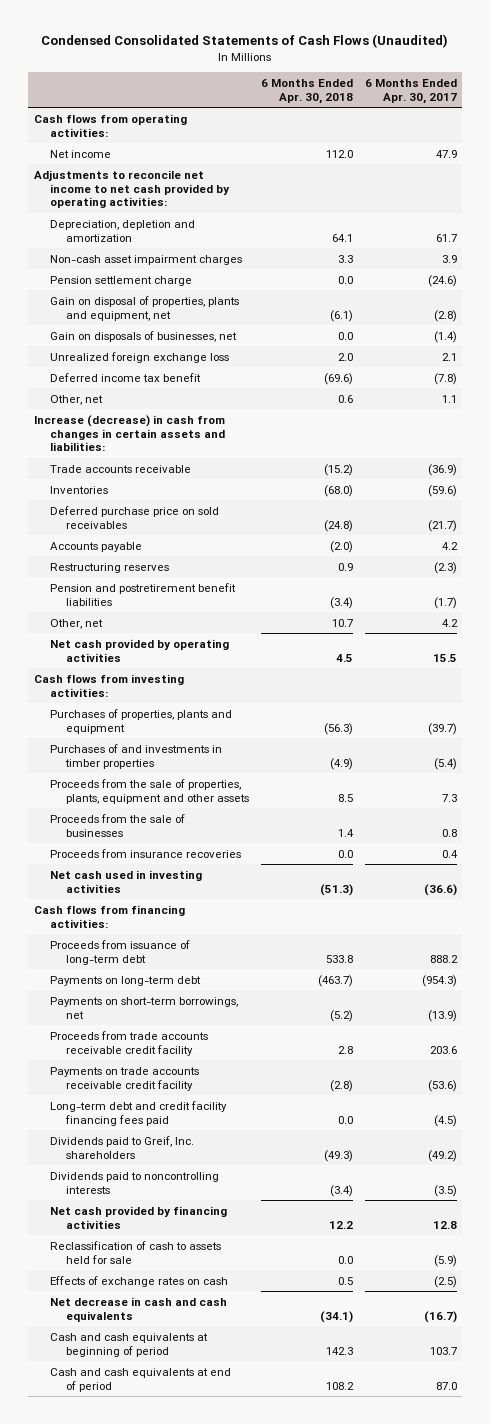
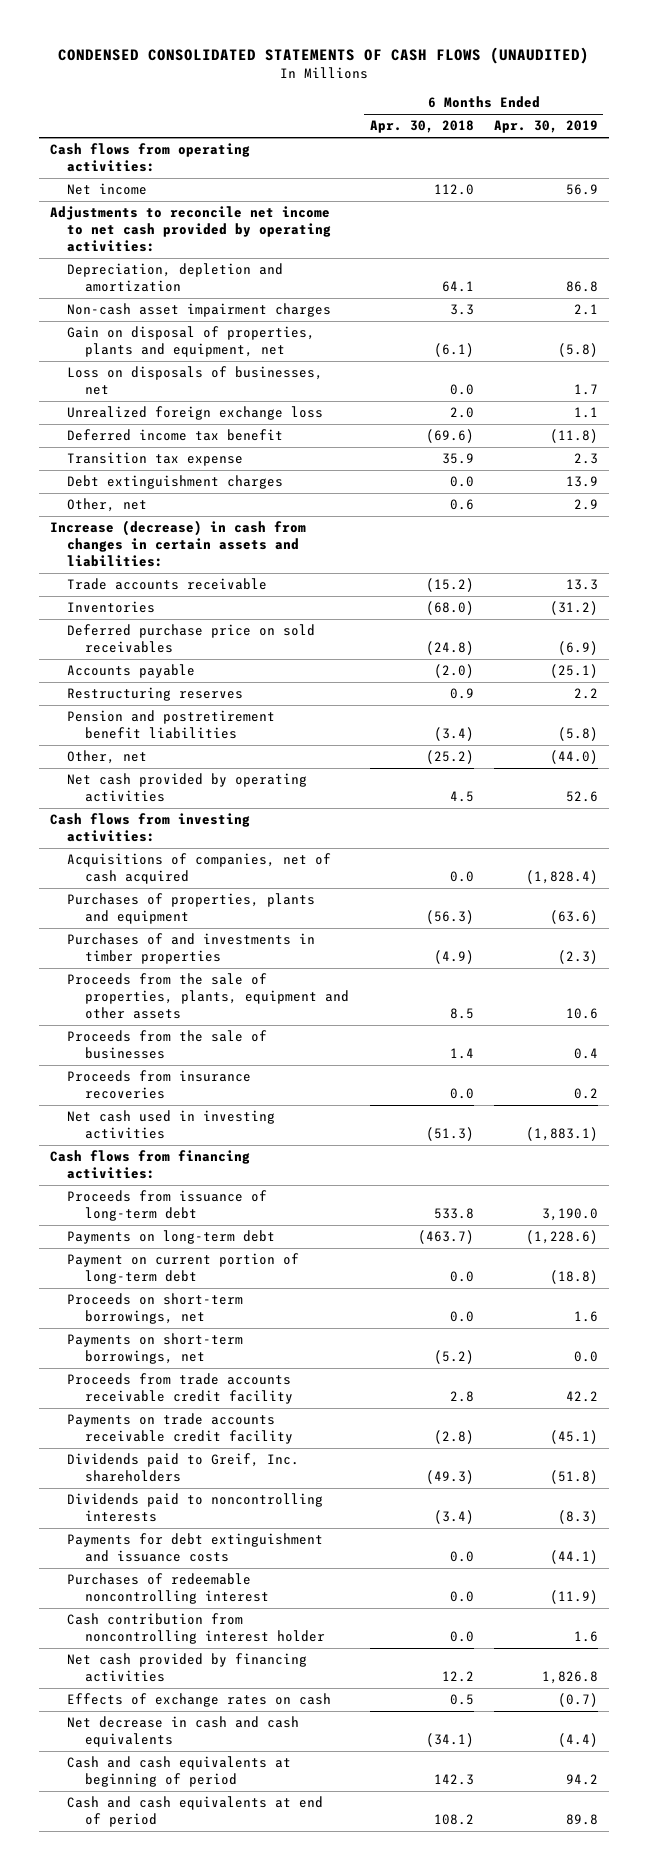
[41,34,449,49] Condensed Consolidated Statements of Cash Flows (Unaudited) -> [57,46,589,64] CONDENSED CONSOLIDATED STATEMENTS OF CASH FLOWS (UNAUDITED)
[364,79,457,104] 6 Months Ended Apr. 30, 2017 -> none
none -> [494,120,599,134] Apr. 30, 2019
[49,275,192,286] Pension settlement charge -> none
[49,330,237,342] Gain on disposals of businesses, net -> [67,366,324,396] Loss on disposals of businesses, net
none -> [67,452,244,467] Transition tax expense
none -> [67,475,284,490] Debt extinguishment charges
[331,618,353,627] 10.7 -> [425,750,474,765] (25.2)
none -> [67,853,332,885] Acquisitions of companies, net of cash acquired
none -> [67,1253,300,1285] Payment on current portion of long-term debt
none -> [67,1293,244,1325] Proceeds on short-term borrowings, net
[49,1100,227,1126] Long-term debt and credit facility financing fees paid -> none
none -> [67,1533,324,1563] Payments for debt extinguishment and issuance costs
none -> [67,1573,269,1605] Purchases of redeemable noncontrolling interest
none -> [67,1613,325,1645] Cash contribution from noncontrolling interest holder
[49,1240,221,1264] Reclassification of cash to assets held for sale -> none

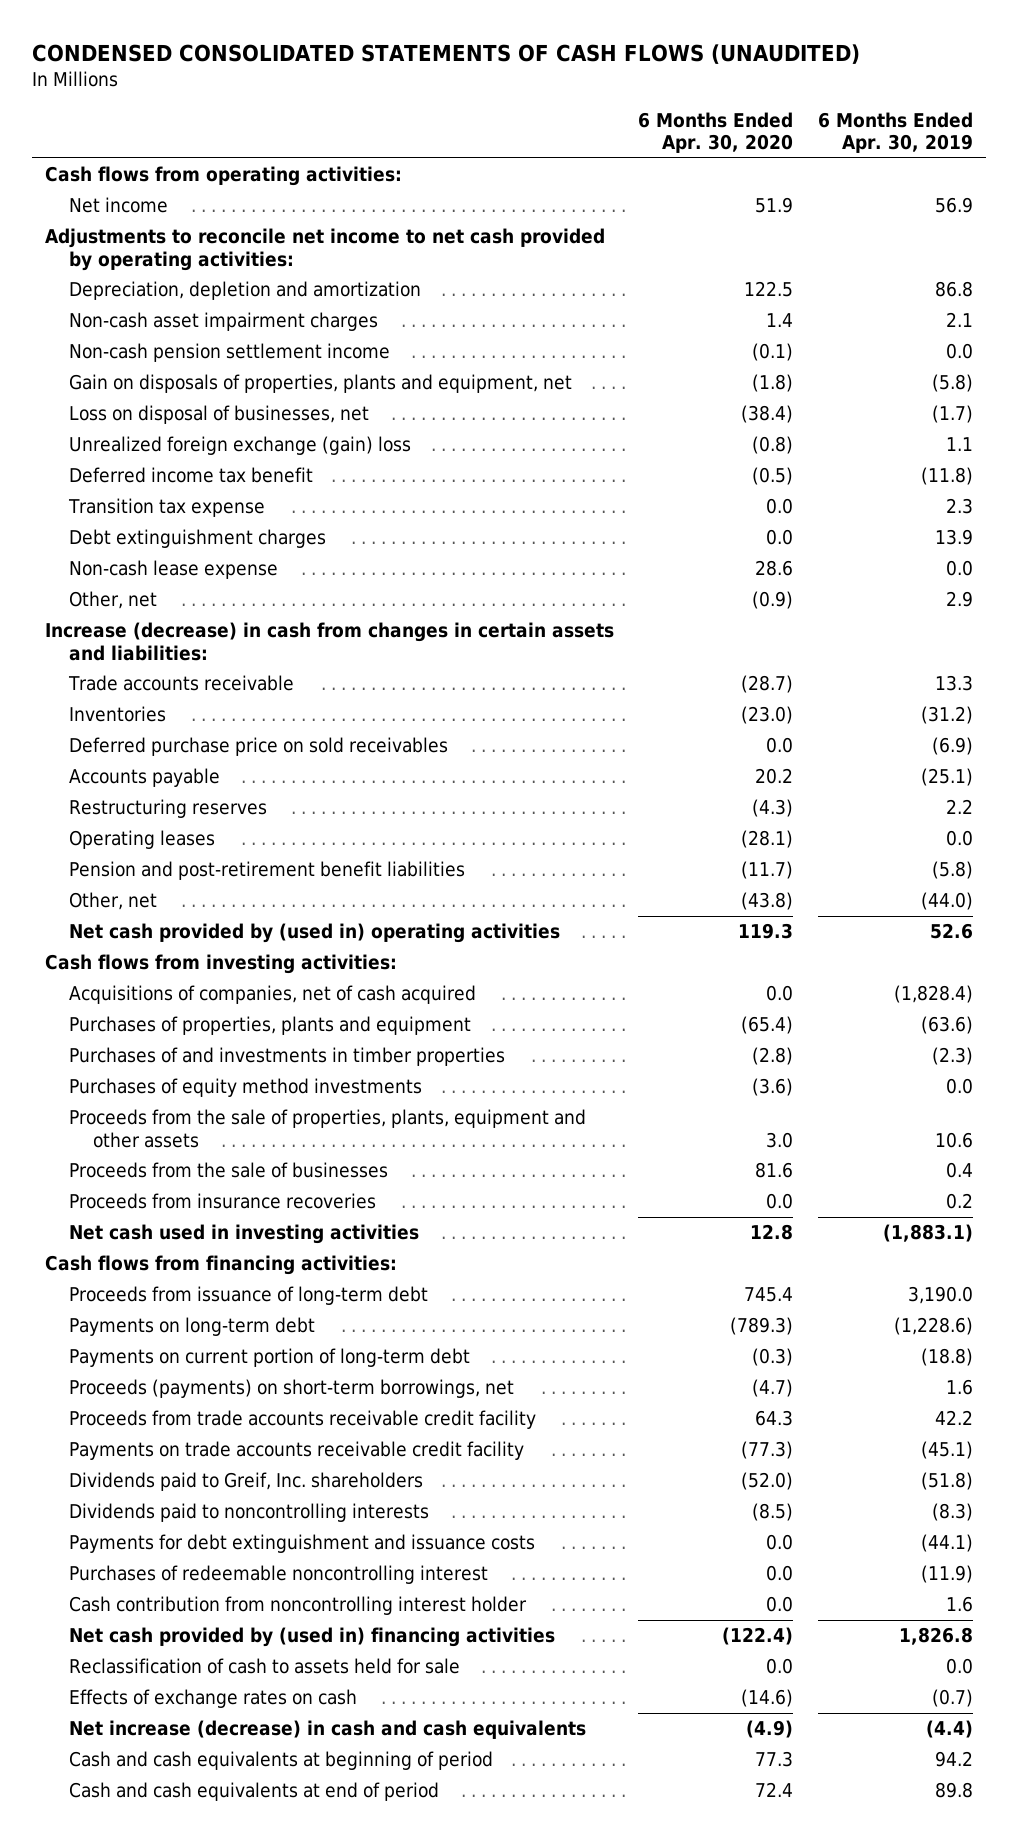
[369,120,474,134] Apr. 30, 2018 -> none
none -> [638,111,794,154] 6 Months Ended Apr. 30, 2020
none -> [68,343,390,363] Non-cash pension settlement income
[67,326,316,358] Gain on disposal of properties, plants and equipment, net -> [68,374,572,394] Gain on disposals of properties, plants and equipment, net
[67,366,324,396] Loss on disposals of businesses, net -> [68,405,369,425] Loss on disposal of businesses, net
[574,384,599,396] 1.7 -> [932,405,974,424] (1.7)
[67,406,324,421] Unrealized foreign exchange loss -> [68,436,411,456] Unrealized foreign exchange (gain) loss
none -> [68,560,278,580] Non-cash lease expense
none -> [68,830,215,850] Operating leases
[67,710,276,740] Pension and postretirement benefit liabilities -> [68,861,465,881] Pension and post-retirement benefit liabilities
[67,773,308,803] Net cash provided by operating activities -> [68,923,560,944] Net cash provided by (used in) operating activities
none -> [68,1078,422,1098] Purchases of equity method investments
[67,1333,244,1365] Payments on short-term borrowings, net -> none
[67,1253,300,1285] Payment on current portion of long-term debt -> [68,1348,470,1368] Payments on current portion of long-term debt
[67,1293,244,1325] Proceeds on short-term borrowings, net -> [68,1379,514,1399] Proceeds (payments) on short-term borrowings, net
[67,1653,308,1683] Net cash provided by financing activities -> [68,1627,555,1648] Net cash provided by (used in) financing activities
none -> [68,1658,460,1675] Reclassification of cash to assets held for sale
[67,1716,300,1748] Net decrease in cash and cash equivalents -> [68,1720,586,1740] Net increase (decrease) in cash and cash equivalents

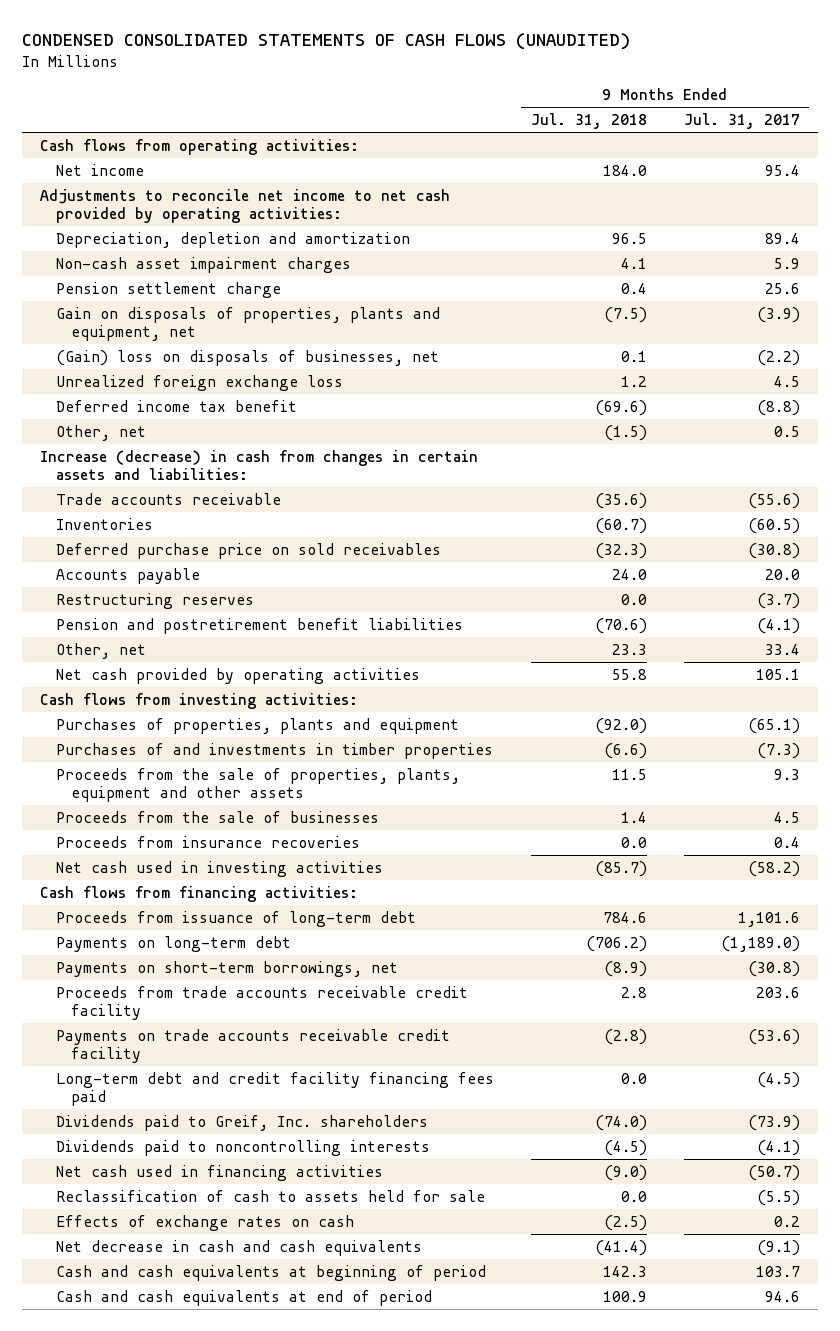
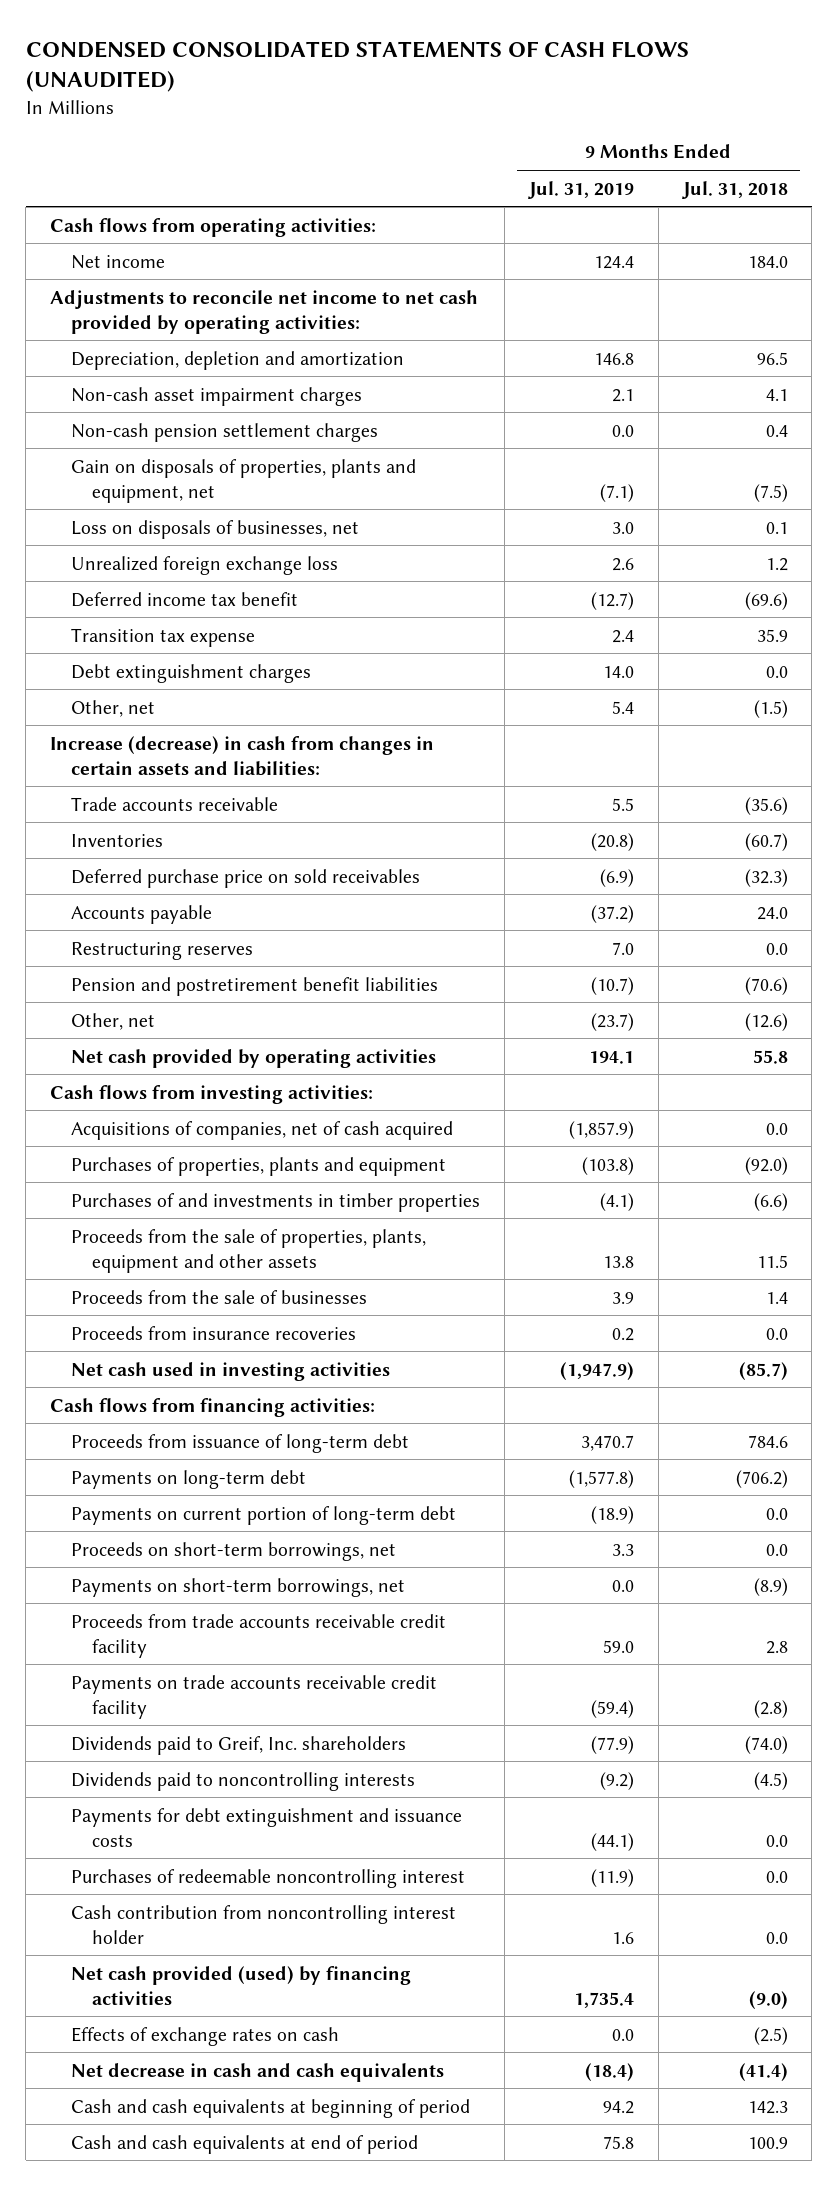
[683,113,800,130] Jul. 31, 2017 -> none
none -> [527,180,634,199] Jul. 31, 2019
[55,281,281,298] Pension settlement charge -> [71,422,379,442] Non-cash pension settlement charges
[55,349,439,366] (Gain) loss on disposals of businesses, net -> [71,519,360,539] Loss on disposals of businesses, net
none -> [71,627,256,647] Transition tax expense
none -> [71,663,312,683] Debt extinguishment charges
[611,643,647,655] 23.3 -> [744,1012,788,1031] (12.6)
none -> [71,1120,454,1140] Acquisitions of companies, net of cash acquired
none -> [71,1505,457,1525] Payments on current portion of long-term debt
none -> [71,1541,397,1561] Proceeds on short-term borrowings, net
[55,1071,494,1107] Long-term debt and credit facility financing fees paid -> none
[55,1189,485,1202] Reclassification of cash to assets held for sale -> none
none -> [71,1807,463,1847] Payments for debt extinguishment and issuance costs
none -> [71,1868,466,1888] Purchases of redeemable noncontrolling interest
none -> [71,1904,457,1944] Cash contribution from noncontrolling interest holder
[55,1164,383,1181] Net cash used in financing activities -> [71,1965,412,2005] Net cash provided (used) by financing activities

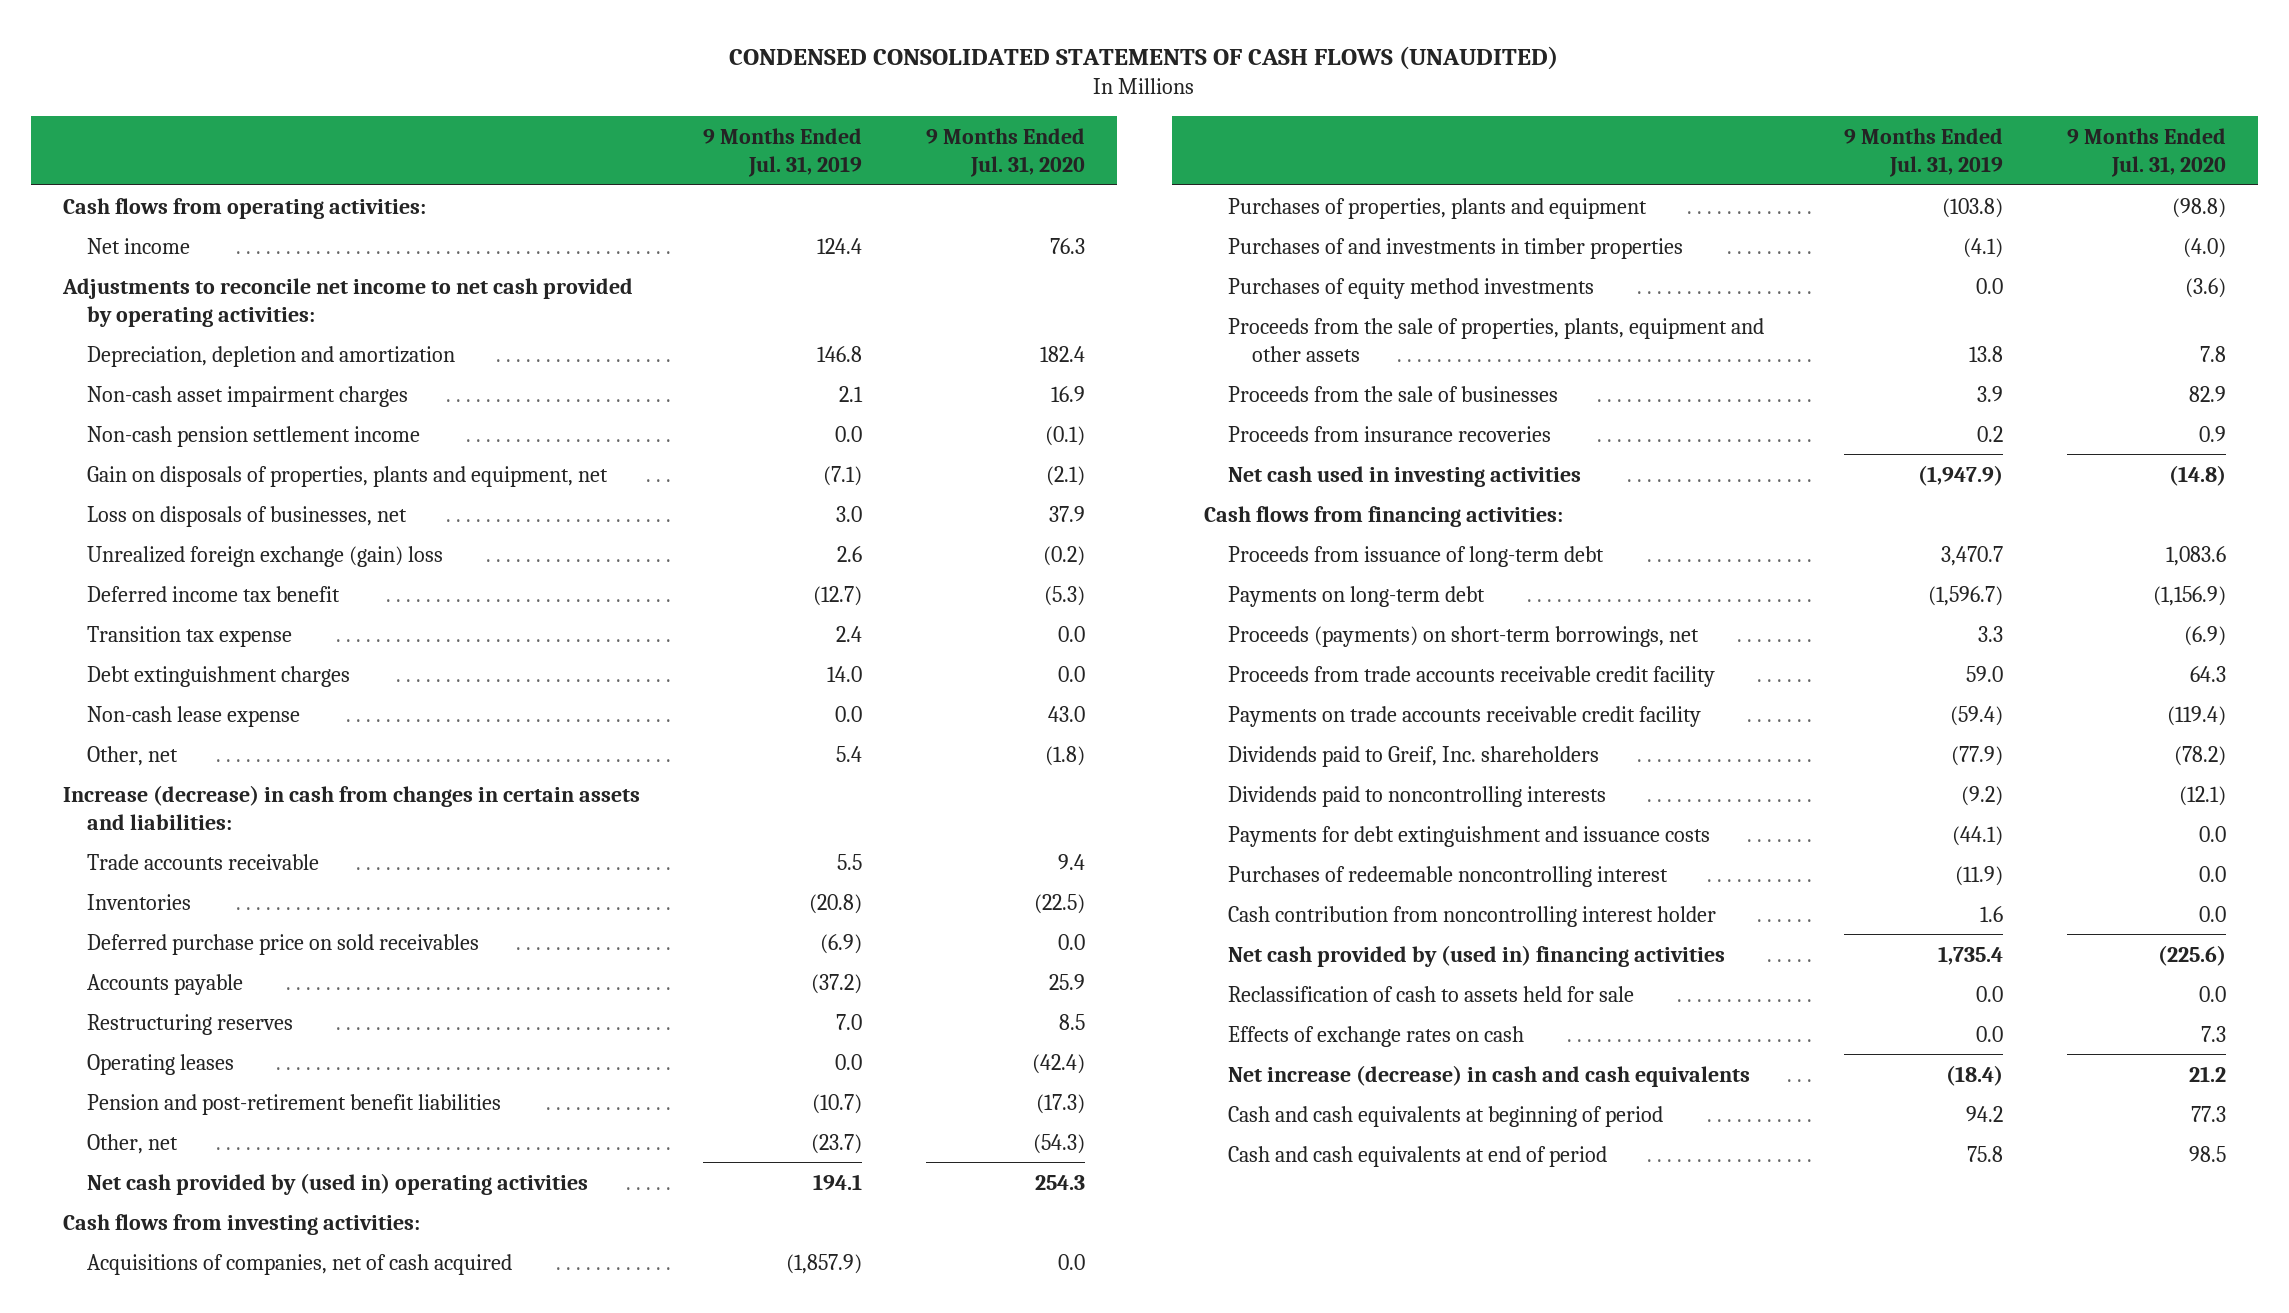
[681,180,788,199] Jul. 31, 2018 -> none
none -> [926,127,1086,177] 9 Months Ended Jul. 31, 2020
[71,422,379,442] Non-cash pension settlement charges -> [86,425,420,447] Non-cash pension settlement income
[71,555,339,575] Unrealized foreign exchange loss -> [86,545,443,567] Unrealized foreign exchange (gain) loss
none -> [86,705,300,727] Non-cash lease expense
none -> [86,1053,234,1075] Operating leases
[71,976,439,996] Pension and postretirement benefit liabilities -> [86,1093,501,1115] Pension and post-retirement benefit liabilities
[71,1048,437,1068] Net cash provided by operating activities -> [86,1172,588,1195] Net cash provided by (used in) operating activities
none -> [1227,277,1594,299] Purchases of equity method investments
[71,1505,457,1525] Payments on current portion of long-term debt -> none
[71,1541,397,1561] Proceeds on short-term borrowings, net -> none
[568,1469,634,1488] (1,577.8) -> [1928,585,2004,606] (1,596.7)
[71,1577,406,1597] Payments on short-term borrowings, net -> [1227,625,1699,647] Proceeds (payments) on short-term borrowings, net
[611,1579,634,1592] 0.0 -> [1978,625,2004,642] 3.3
[71,1965,412,2005] Net cash provided (used) by financing activities -> [1227,944,1725,967] Net cash provided by (used in) financing activities
none -> [1227,985,1634,1002] Reclassification of cash to assets held for sale
[71,2062,445,2082] Net decrease in cash and cash equivalents -> [1227,1064,1750,1087] Net increase (decrease) in cash and cash equivalents

